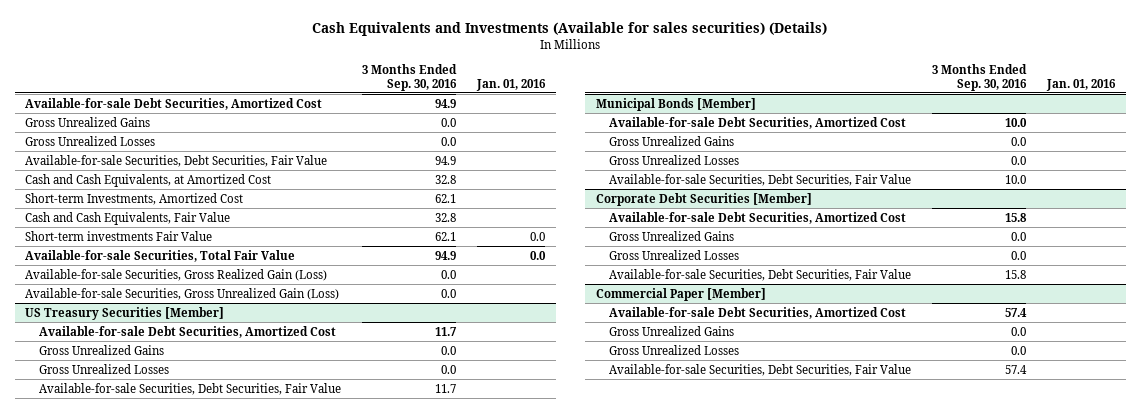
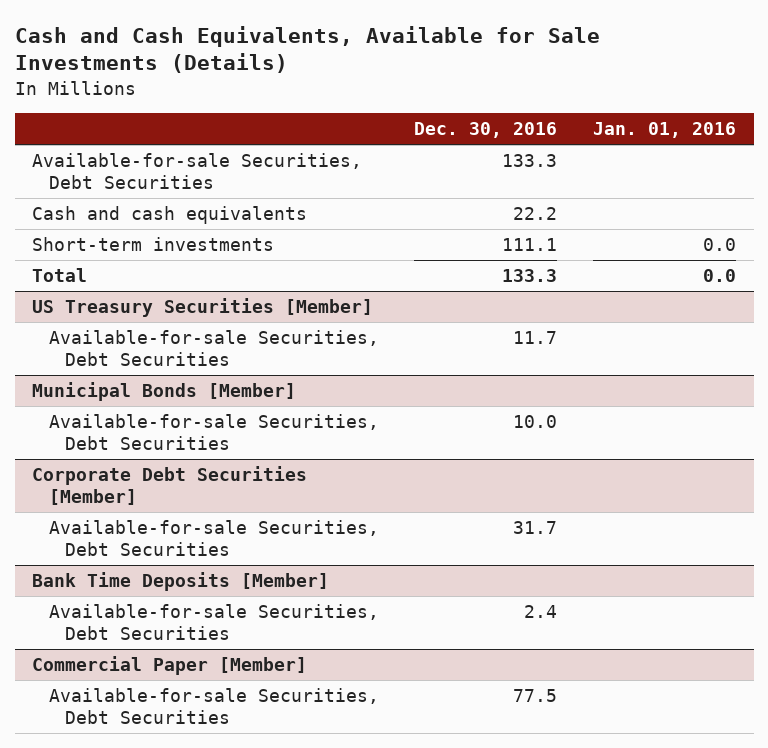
[312,21,828,36] Cash Equivalents and Investments (Available for sales securities) (Details) -> [14,25,600,74] Cash and Cash Equivalents, Available for Sale Investments (Details)
[361,63,457,91] 3 Months Ended Sep. 30, 2016 -> none
none -> [414,122,558,139] Dec. 30, 2016
[25,97,323,110] Available-for-sale Debt Securities, Amortized Cost -> none
[25,116,151,127] Gross Unrealized Gains -> none
[25,135,156,146] Gross Unrealized Losses -> none
[25,173,272,187] Cash and Cash Equivalents, at Amortized Cost -> none
[25,192,244,205] Short-term Investments, Amortized Cost -> none
[25,268,328,281] Available-for-sale Securities, Gross Realized Gain (Loss) -> none
[25,287,340,300] Available-for-sale Securities, Gross Unrealized Gain (Loss) -> none
[25,154,328,167] Available-for-sale Securities, Debt Securities, Fair Value -> [32,153,363,189] Available-for-sale Securities, Debt Securities
[25,211,231,225] Cash and Cash Equivalents, Fair Value -> [32,206,308,225] Cash and cash equivalents
[25,230,213,241] Short-term investments Fair Value -> [32,237,275,252] Short-term investments
[25,249,296,262] Available-for-sale Securities, Total Fair Value -> [32,268,88,283] Total
[38,325,336,338] Available-for-sale Debt Securities, Amortized Cost -> none
[38,344,164,355] Gross Unrealized Gains -> none
[38,363,169,374] Gross Unrealized Losses -> none
[38,382,341,395] Available-for-sale Securities, Debt Securities, Fair Value -> [48,330,379,366] Available-for-sale Securities, Debt Securities
[608,116,906,129] Available-for-sale Debt Securities, Amortized Cost -> none
[608,135,734,146] Gross Unrealized Gains -> none
[608,154,739,165] Gross Unrealized Losses -> none
[608,173,911,186] Available-for-sale Securities, Debt Securities, Fair Value -> [48,414,379,450] Available-for-sale Securities, Debt Securities
[608,211,906,224] Available-for-sale Debt Securities, Amortized Cost -> none
[608,230,734,241] Gross Unrealized Gains -> none
[608,249,739,260] Gross Unrealized Losses -> none
[608,268,911,281] Available-for-sale Securities, Debt Securities, Fair Value -> [48,520,379,556] Available-for-sale Securities, Debt Securities
none -> [32,572,330,592] Bank Time Deposits [Member]
none -> [48,604,379,640] Available-for-sale Securities, Debt Securities
[608,306,906,319] Available-for-sale Debt Securities, Amortized Cost -> none
[608,325,734,336] Gross Unrealized Gains -> none
[608,344,739,355] Gross Unrealized Losses -> none
[608,363,911,376] Available-for-sale Securities, Debt Securities, Fair Value -> [48,688,379,724] Available-for-sale Securities, Debt Securities

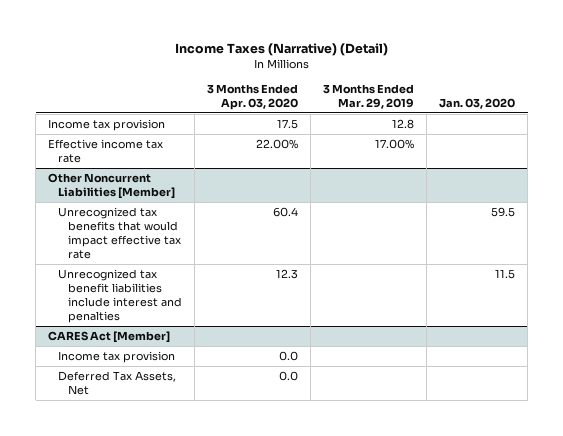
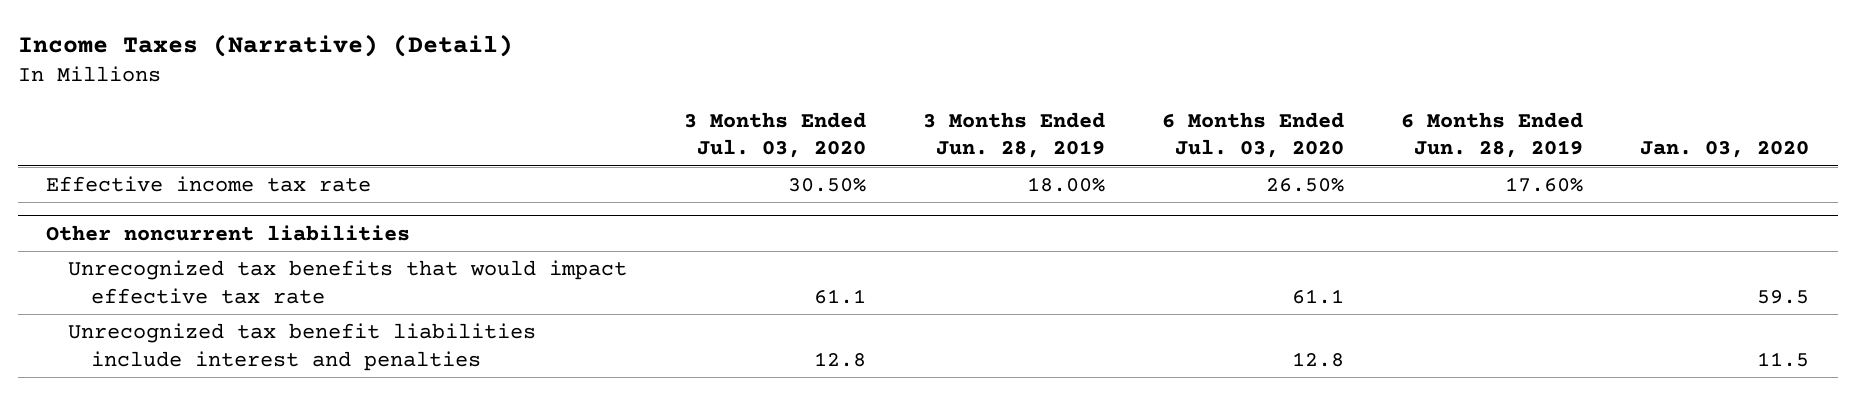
[206,83,298,110] 3 Months Ended Apr. 03, 2020 -> none
[323,83,415,109] 3 Months Ended Mar. 29, 2019 -> none
none -> [684,111,867,159] 3 Months Ended Jul. 03, 2020
none -> [923,111,1106,159] 3 Months Ended Jun. 28, 2019
none -> [1162,111,1345,159] 6 Months Ended Jul. 03, 2020
none -> [1401,111,1584,159] 6 Months Ended Jun. 28, 2019
[48,119,166,132] Income tax provision -> none
[48,173,175,200] Other Noncurrent Liabilities [Member] -> [46,224,411,241] Other noncurrent liabilities
[48,331,171,344] CARES Act [Member] -> none
[57,351,175,364] Income tax provision -> none
[57,371,176,396] Deferred Tax Assets, Net -> none

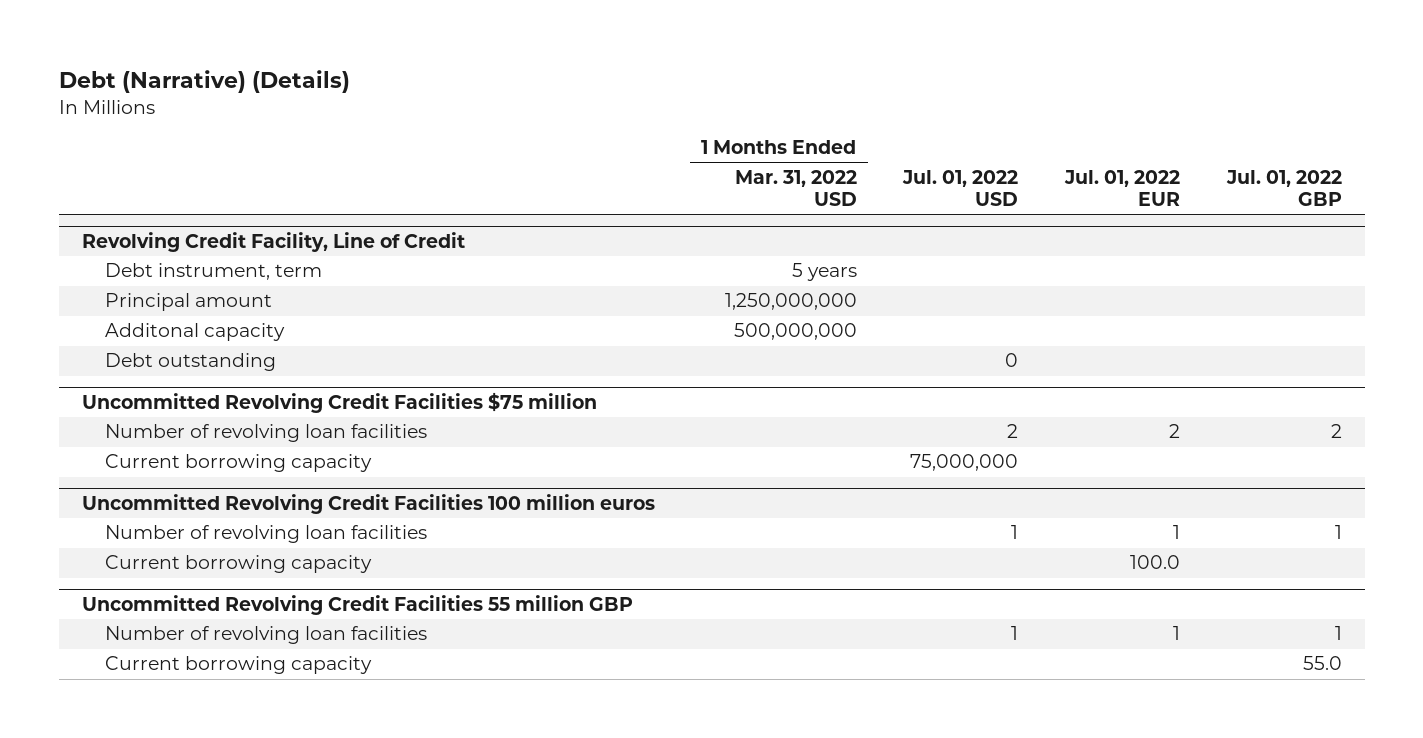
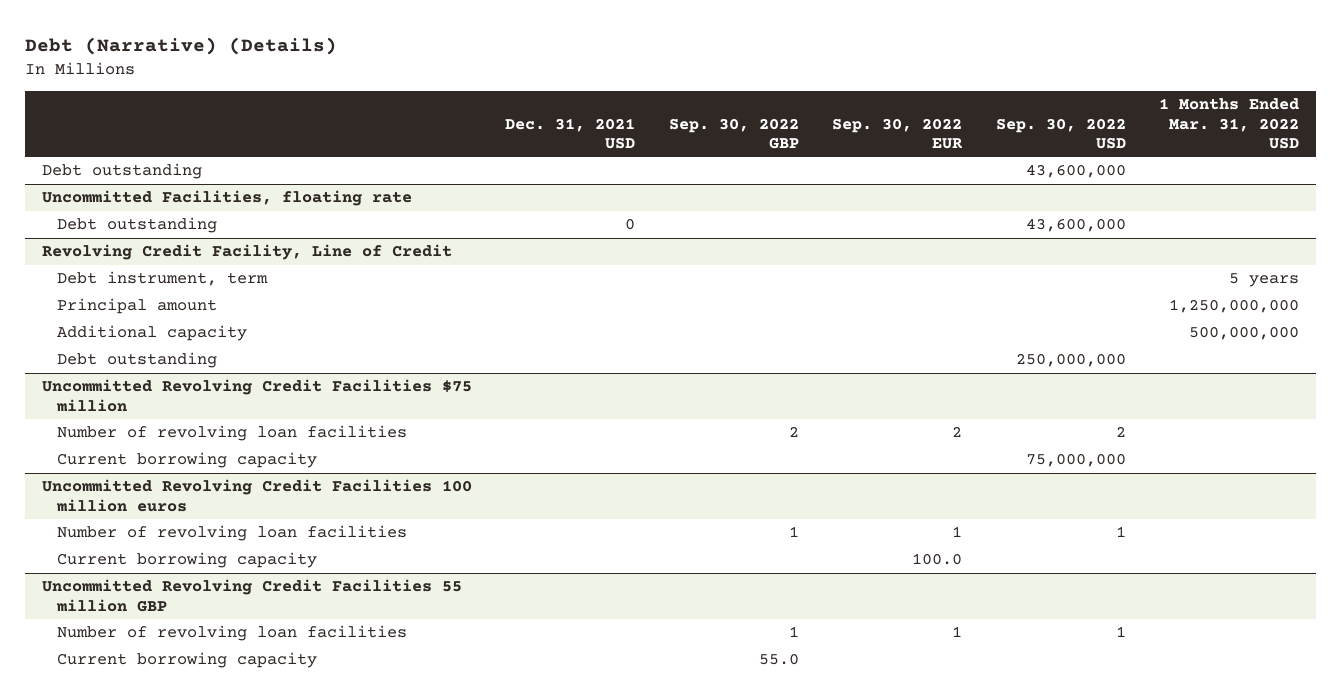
[902,169,1019,207] Jul. 01, 2022 USD -> none
[1063,169,1180,207] Jul. 01, 2022 EUR -> none
[1225,169,1342,207] Jul. 01, 2022 GBP -> none
none -> [505,117,636,150] Dec. 31, 2021 USD
none -> [668,117,799,150] Sep. 30, 2022 GBP
none -> [832,117,964,150] Sep. 30, 2022 EUR
none -> [995,117,1126,150] Sep. 30, 2022 USD
none -> [41,163,202,180] Debt outstanding
none -> [41,190,412,207] Uncommitted Facilities, floating rate
none -> [57,217,218,234] Debt outstanding
[104,323,285,342] Additonal capacity -> [57,325,248,342] Additional capacity

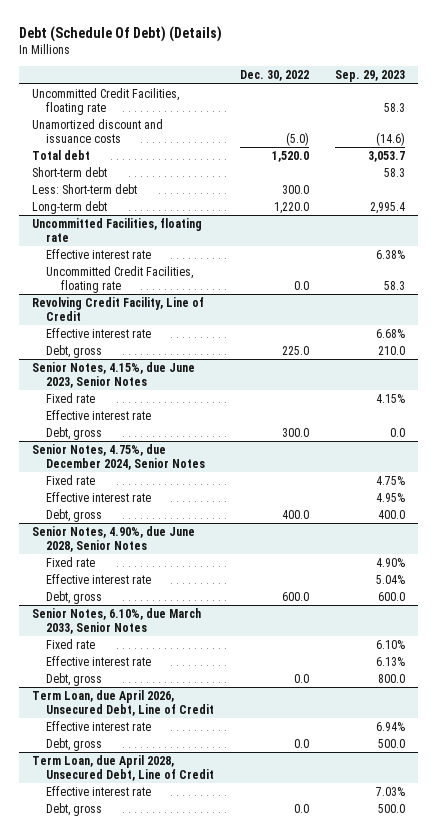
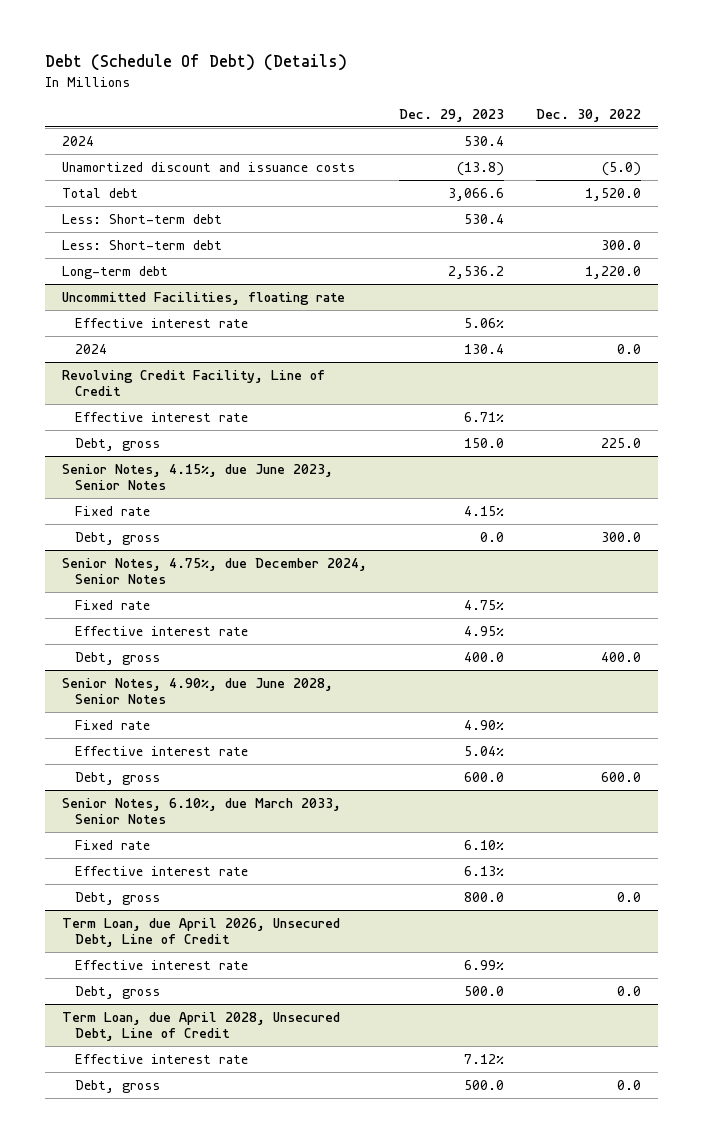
[334,70,405,83] Sep. 29, 2023 -> none
none -> [398,108,504,122] Dec. 29, 2023
[31,88,179,116] Uncommitted Credit Facilities, floating rate -> [61,135,94,146] 2024
[31,167,107,178] Short-term debt -> [61,213,222,224] Less: Short-term debt
[46,266,194,294] Uncommitted Credit Facilities, floating rate -> [75,343,108,354] 2024
[46,410,152,421] Effective interest rate -> none

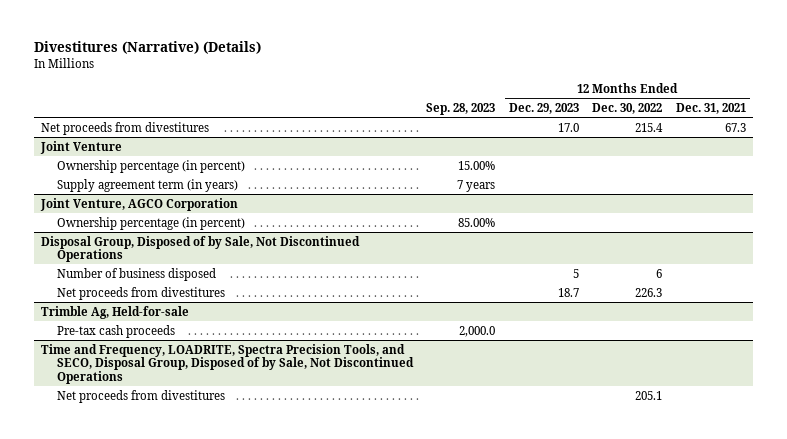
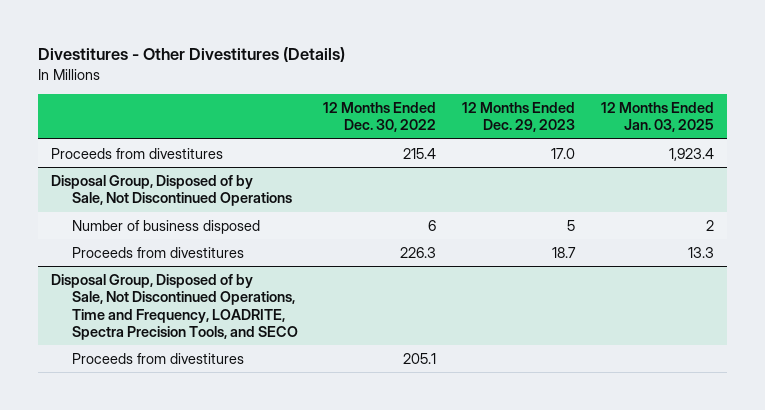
[34,41,262,55] Divestitures (Narrative) (Details) -> [38,47,346,63] Divestitures - Other Divestitures (Details)
[426,102,496,115] Sep. 28, 2023 -> none
[676,102,747,114] Dec. 31, 2021 -> none
none -> [600,101,714,133] 12 Months Ended Jan. 03, 2025
[40,140,123,154] Joint Venture -> none
[56,159,245,173] Ownership percentage (in percent) -> none
[56,178,238,192] Supply agreement term (in years) -> none
[40,197,239,211] Joint Venture, AGCO Corporation -> none
[56,216,245,230] Ownership percentage (in percent) -> none
[41,121,210,135] Net proceeds from divestitures -> [51,147,224,159] Proceeds from divestitures
[41,305,190,319] Trimble Ag, Held-for-sale -> none
[56,324,175,338] Pre-tax cash proceeds -> none
[56,286,225,300] Net proceeds from divestitures -> [71,246,244,258] Proceeds from divestitures
[41,343,414,384] Time and Frequency, LOADRITE, Spectra Precision Tools, and SECO, Disposal Group, Disposed of by Sale, Not Discontinued Operations -> [51,273,298,341] Disposal Group, Disposed of by Sale, Not Discontinued Operations, Time and Frequency, LOADRITE, Spectra Precision Tools, and SECO
[56,389,225,403] Net proceeds from divestitures -> [71,352,244,364] Proceeds from divestitures

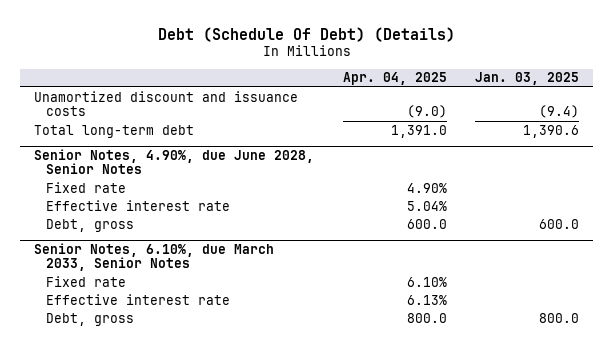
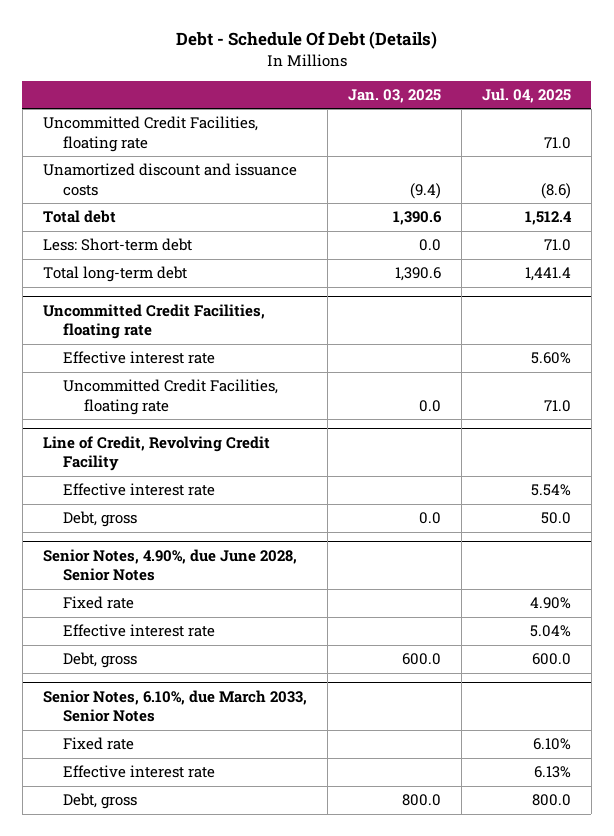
[157,26,455,42] Debt (Schedule Of Debt) (Details) -> [175,31,437,50] Debt - Schedule Of Debt (Details)
[342,72,447,86] Apr. 04, 2025 -> none
none -> [481,87,571,103] Jul. 04, 2025
none -> [42,116,258,152] Uncommitted Credit Facilities, floating rate
none -> [42,210,116,224] Total debt
none -> [42,238,192,252] Less: Short-term debt
none -> [42,303,265,340] Uncommitted Credit Facilities, floating rate
none -> [63,351,216,365] Effective interest rate
none -> [63,379,279,415] Uncommitted Credit Facilities, floating rate
none -> [42,435,270,472] Line of Credit, Revolving Credit Facility
none -> [63,483,216,497] Effective interest rate
none -> [63,511,138,528] Debt, gross

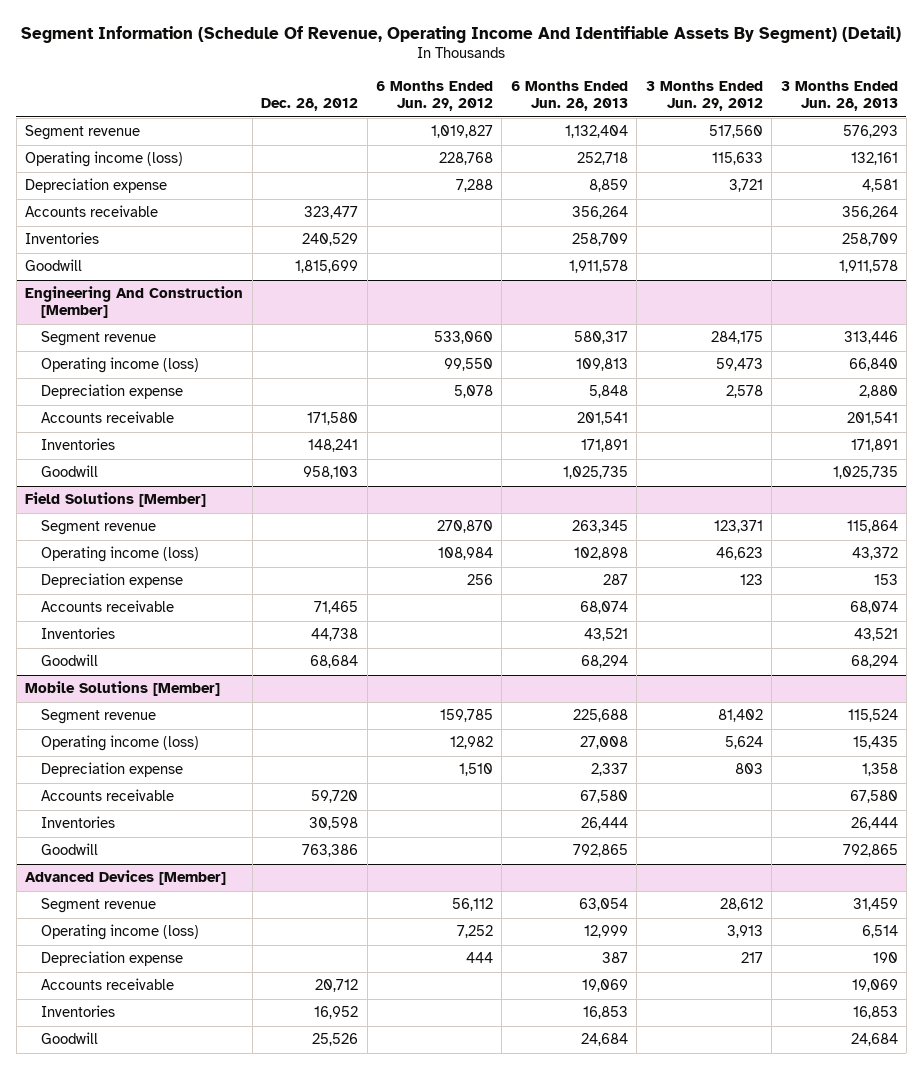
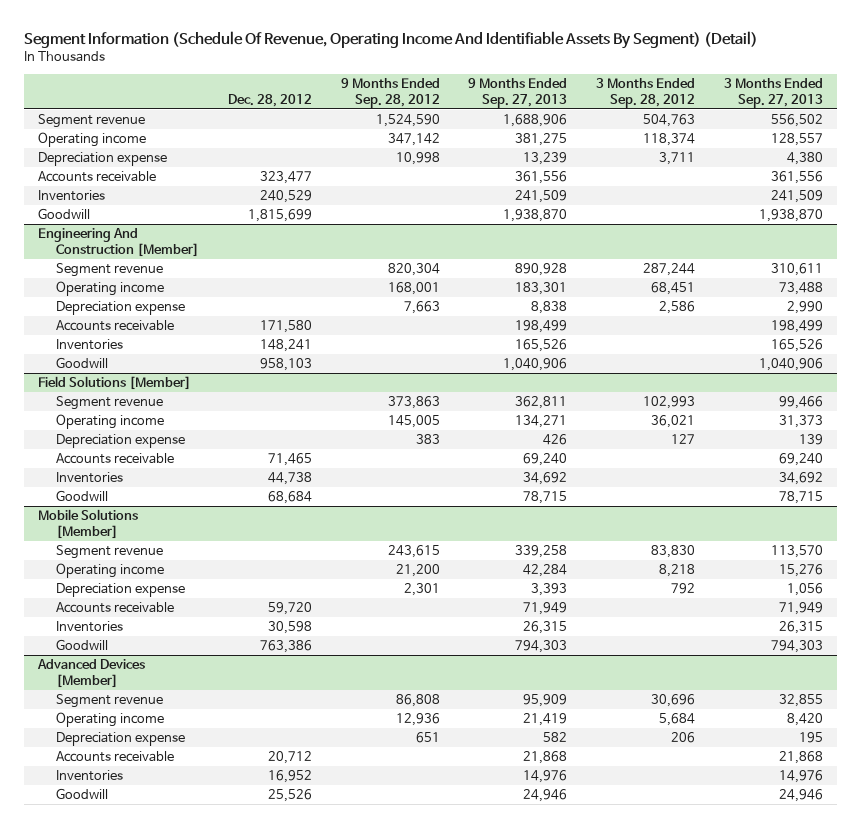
[375,81,493,112] 6 Months Ended Jun. 29, 2012 -> none
[510,81,628,112] 6 Months Ended Jun. 28, 2013 -> none
[645,81,763,112] 3 Months Ended Jun. 29, 2012 -> none
[780,81,898,112] 3 Months Ended Jun. 28, 2013 -> none
none -> [340,78,440,108] 9 Months Ended Sep. 28, 2012
none -> [468,78,568,108] 9 Months Ended Sep. 27, 2013
none -> [595,78,695,108] 3 Months Ended Sep. 28, 2012
none -> [723,78,823,108] 3 Months Ended Sep. 27, 2013
[25,151,184,168] Operating income (loss) -> [38,132,147,148] Operating income
[40,357,199,374] Operating income (loss) -> [56,281,165,297] Operating income
[40,546,199,563] Operating income (loss) -> [56,414,165,430] Operating income
[40,735,199,752] Operating income (loss) -> [56,563,165,579] Operating income
[40,924,199,941] Operating income (loss) -> [56,712,165,728] Operating income

